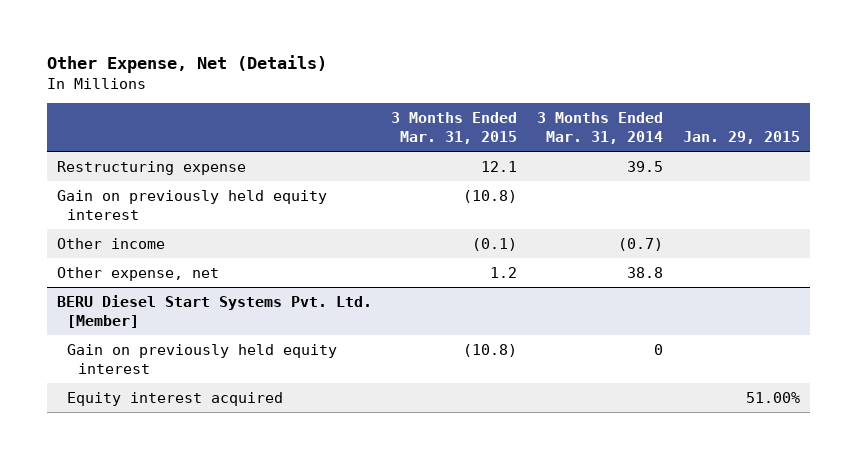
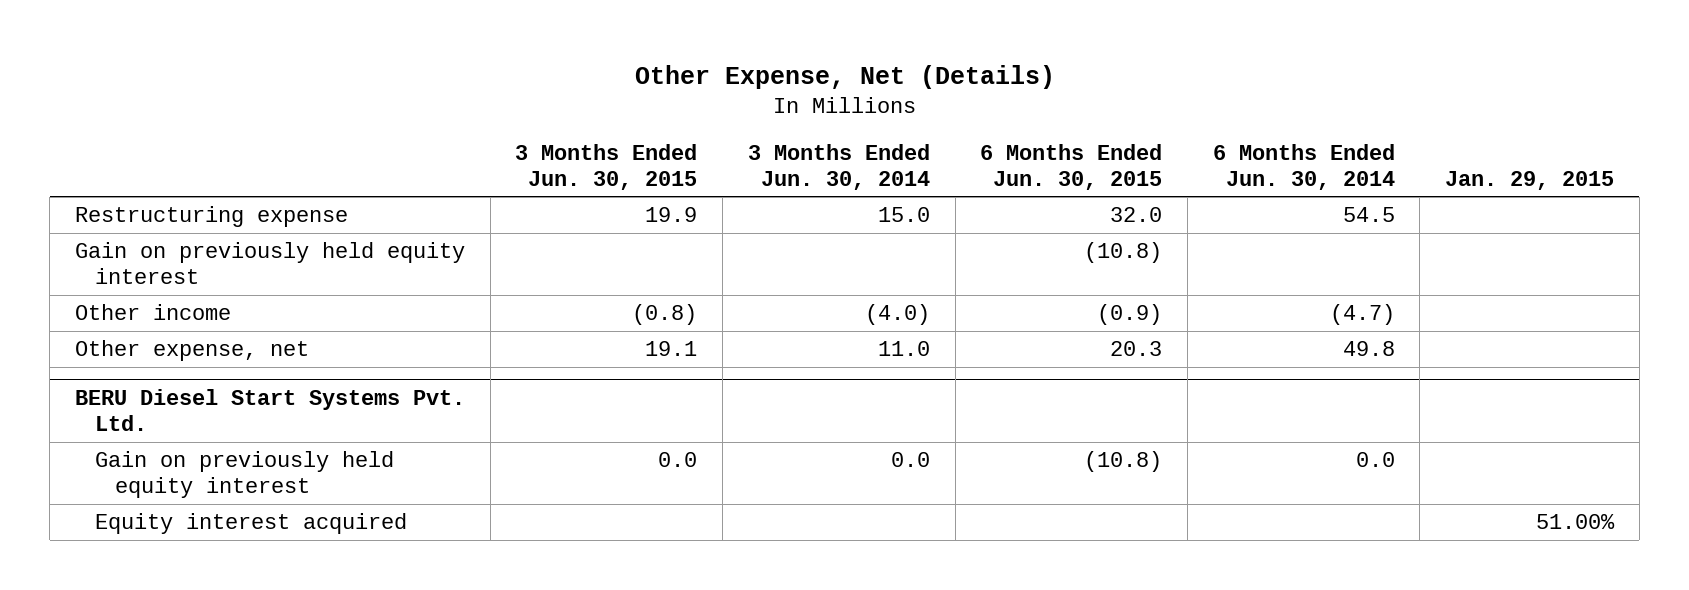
[391,112,518,144] 3 Months Ended Mar. 31, 2015 -> none
[537,112,664,144] 3 Months Ended Mar. 31, 2014 -> none
none -> [515,143,698,190] 3 Months Ended Jun. 30, 2015
none -> [747,143,930,190] 3 Months Ended Jun. 30, 2014
none -> [980,143,1163,190] 6 Months Ended Jun. 30, 2015
none -> [1212,143,1395,190] 6 Months Ended Jun. 30, 2014
[56,294,372,328] BERU Diesel Start Systems Pvt. Ltd. [Member] -> [74,389,465,431] BERU Diesel Start Systems Pvt. Ltd.

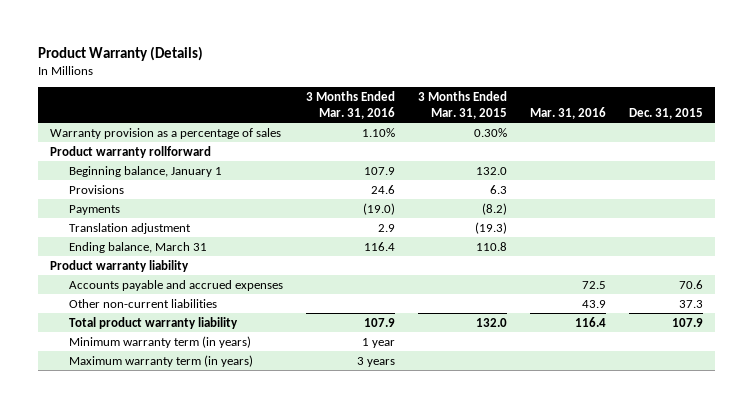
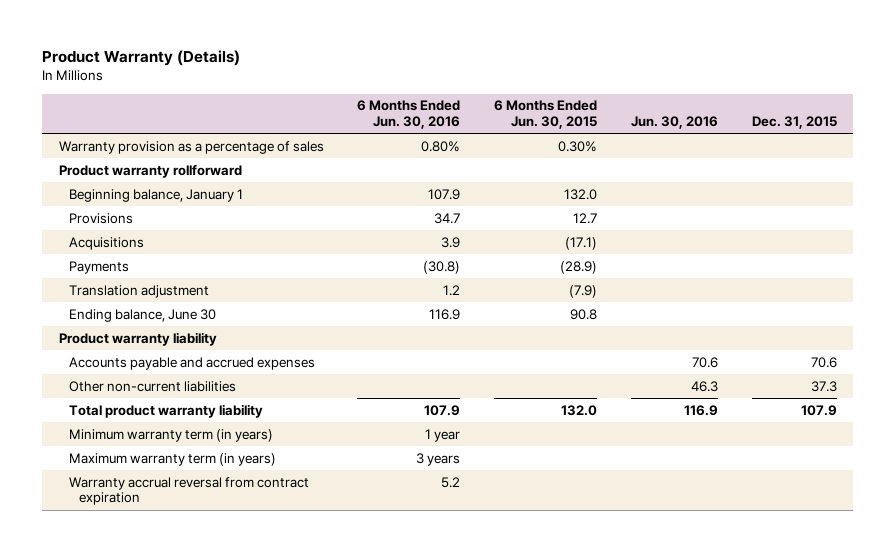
[306,90,396,119] 3 Months Ended Mar. 31, 2016 -> none
[418,90,508,119] 3 Months Ended Mar. 31, 2015 -> none
[530,106,607,119] Mar. 31, 2016 -> none
none -> [357,100,461,130] 6 Months Ended Jun. 30, 2016
none -> [494,100,598,130] 6 Months Ended Jun. 30, 2015
none -> [630,116,718,130] Jun. 30, 2016
none -> [68,236,144,250] Acquisitions
[68,241,207,253] Ending balance, March 31 -> [68,308,216,322] Ending balance, June 30
none -> [68,476,309,506] Warranty accrual reversal from contract expiration

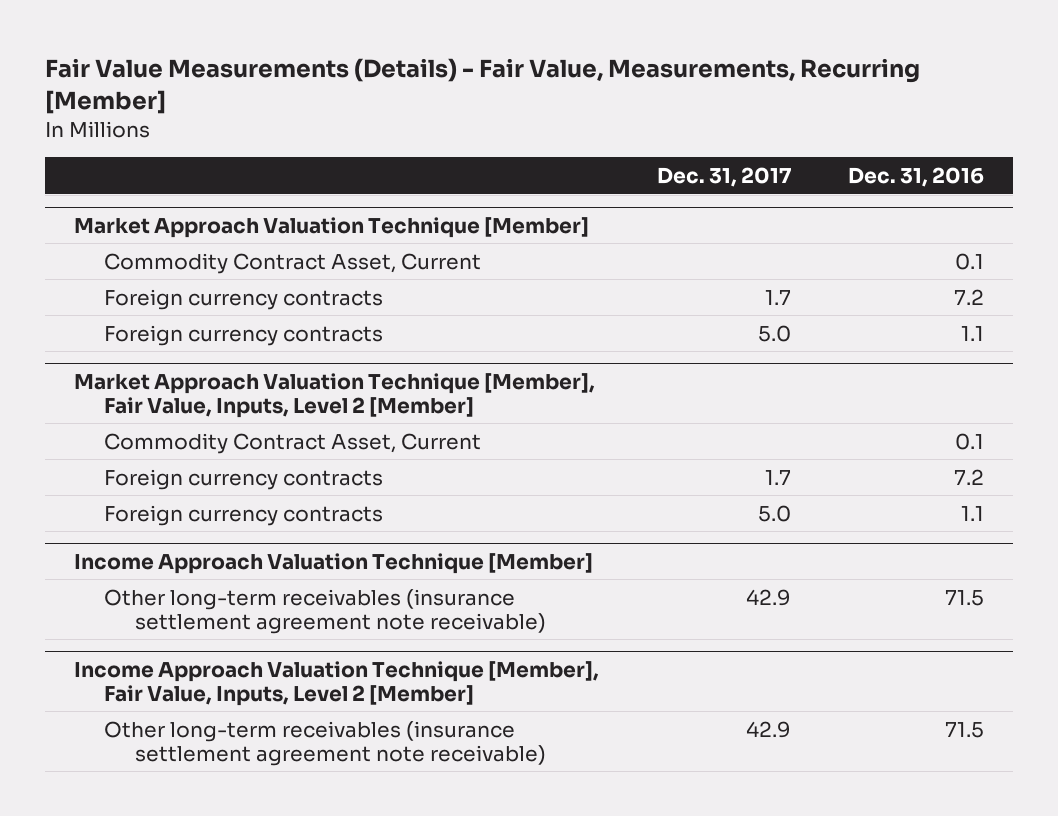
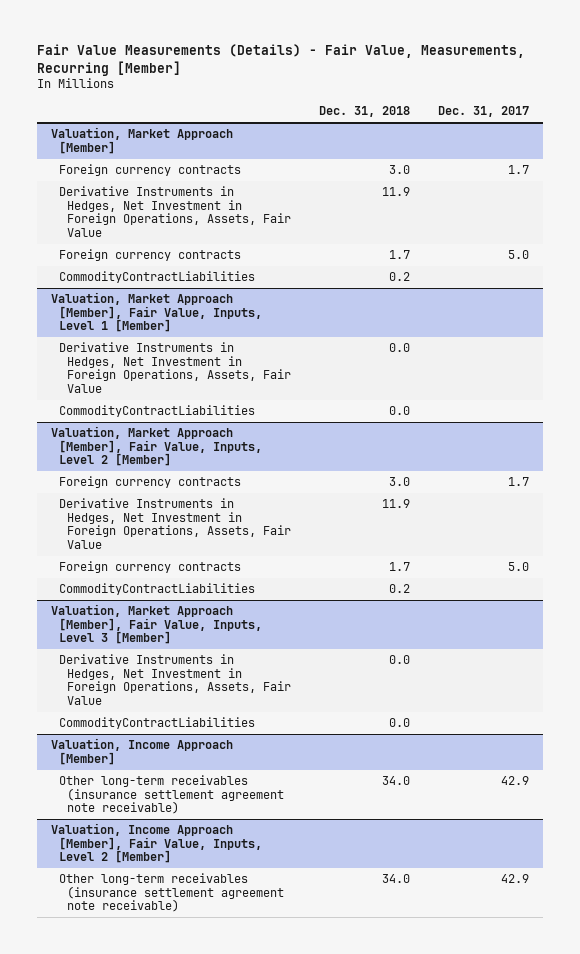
[848,167,985,188] Dec. 31, 2016 -> none
none -> [319,106,411,118] Dec. 31, 2018
[104,252,482,274] Commodity Contract Asset, Current -> none
[74,216,590,238] Market Approach Valuation Technique [Member] -> [51,127,234,154] Valuation, Market Approach [Member]
none -> [59,186,292,237] Derivative Instruments in Hedges, Net Investment in Foreign Operations, Assets, Fair Value
[104,432,482,454] Commodity Contract Asset, Current -> none
none -> [59,271,256,284] CommodityContractLiabilities
none -> [51,292,263,333] Valuation, Market Approach [Member], Fair Value, Inputs, Level 1 [Member]
none -> [59,342,292,393] Derivative Instruments in Hedges, Net Investment in Foreign Operations, Assets, Fair Value
none -> [59,405,256,418] CommodityContractLiabilities
[74,372,596,418] Market Approach Valuation Technique [Member], Fair Value, Inputs, Level 2 [Member] -> [51,426,263,467] Valuation, Market Approach [Member], Fair Value, Inputs, Level 2 [Member]
none -> [59,498,292,549] Derivative Instruments in Hedges, Net Investment in Foreign Operations, Assets, Fair Value
none -> [59,583,256,596] CommodityContractLiabilities
none -> [51,604,263,645] Valuation, Market Approach [Member], Fair Value, Inputs, Level 3 [Member]
none -> [59,654,292,705] Derivative Instruments in Hedges, Net Investment in Foreign Operations, Assets, Fair Value
none -> [59,717,256,730] CommodityContractLiabilities
[74,552,594,574] Income Approach Valuation Technique [Member] -> [51,738,234,765] Valuation, Income Approach [Member]
[74,660,600,706] Income Approach Valuation Technique [Member], Fair Value, Inputs, Level 2 [Member] -> [51,823,263,864] Valuation, Income Approach [Member], Fair Value, Inputs, Level 2 [Member]

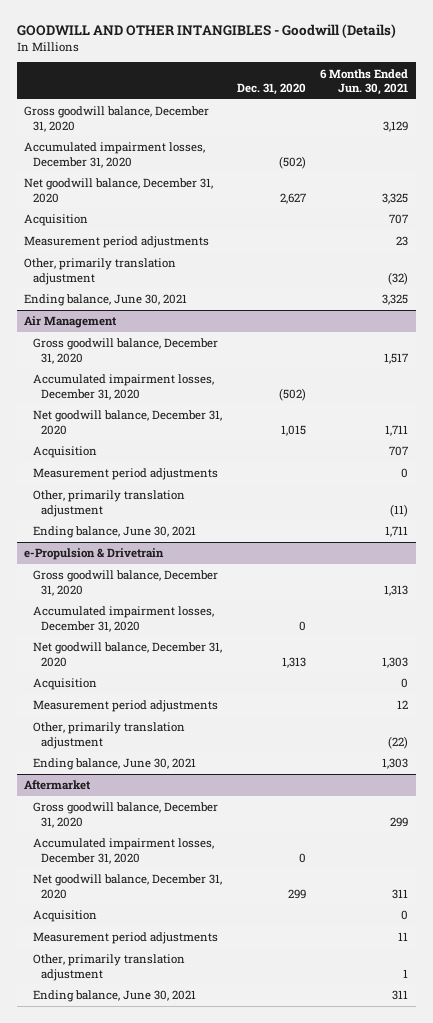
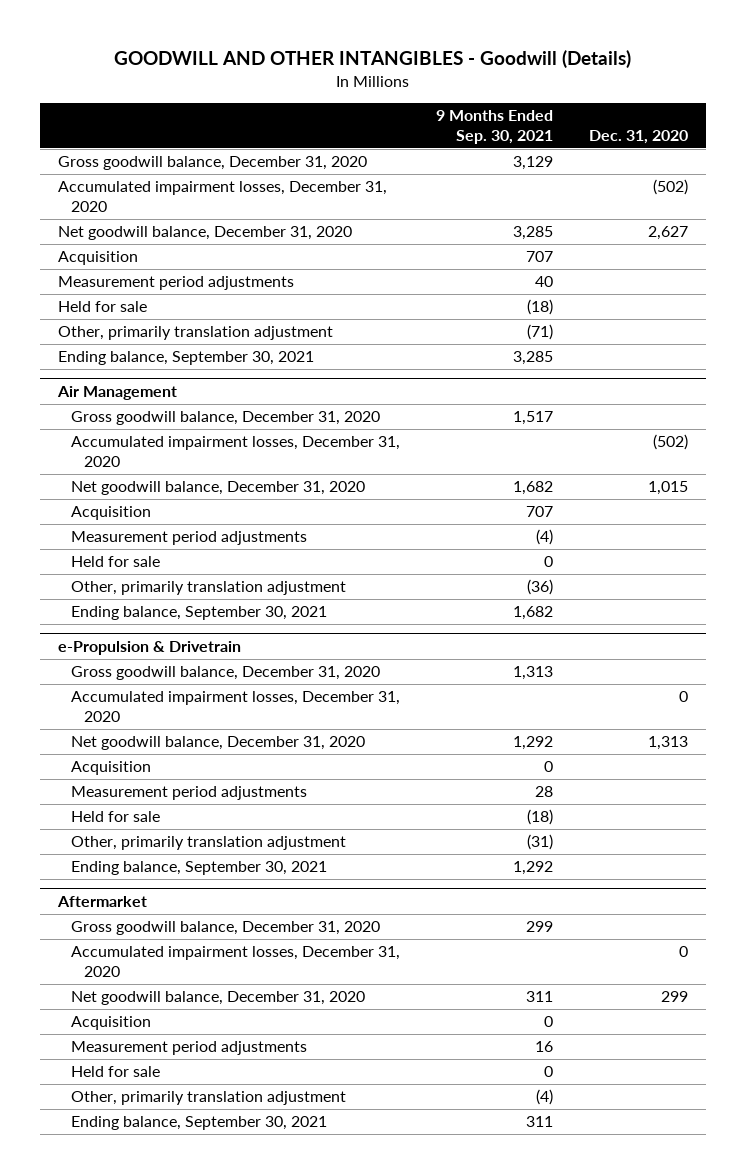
[320,68,409,96] 6 Months Ended Jun. 30, 2021 -> none
none -> [436,110,554,145] 9 Months Ended Sep. 30, 2021
none -> [58,301,148,313] Held for sale
[24,294,188,307] Ending balance, June 30, 2021 -> [58,351,315,366] Ending balance, September 30, 2021
none -> [70,556,160,568] Held for sale
[32,526,196,539] Ending balance, June 30, 2021 -> [70,606,327,621] Ending balance, September 30, 2021
none -> [70,811,160,823] Held for sale
[32,758,196,771] Ending balance, June 30, 2021 -> [70,861,327,876] Ending balance, September 30, 2021
none -> [70,1066,160,1078] Held for sale
[32,990,196,1003] Ending balance, June 30, 2021 -> [70,1116,327,1131] Ending balance, September 30, 2021

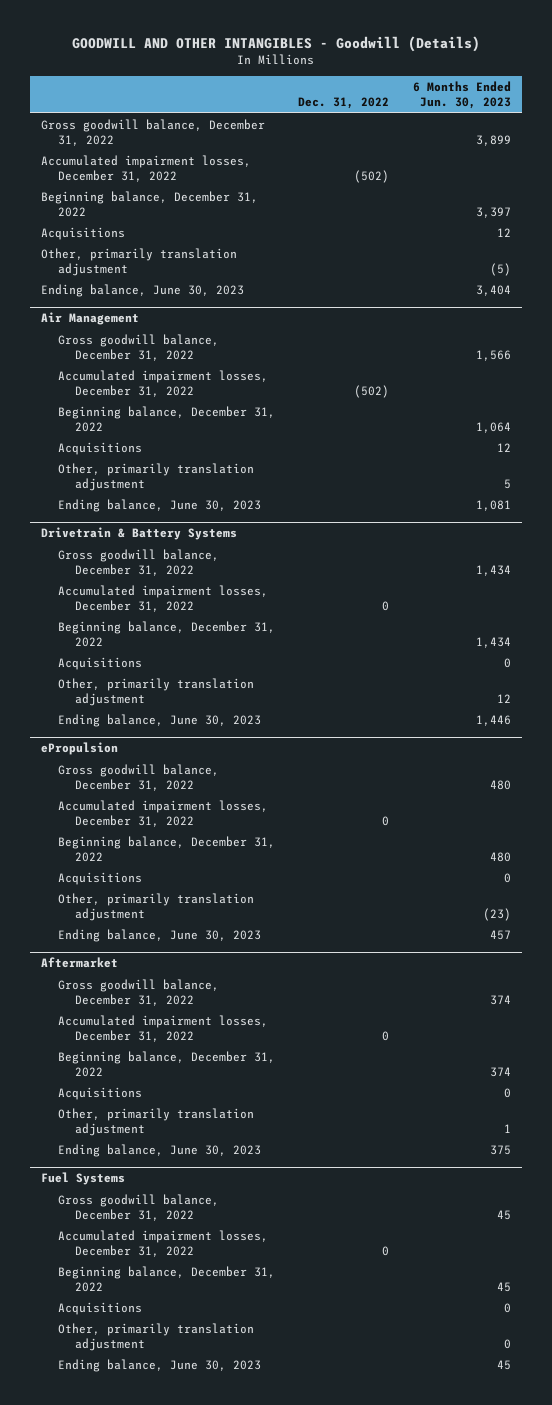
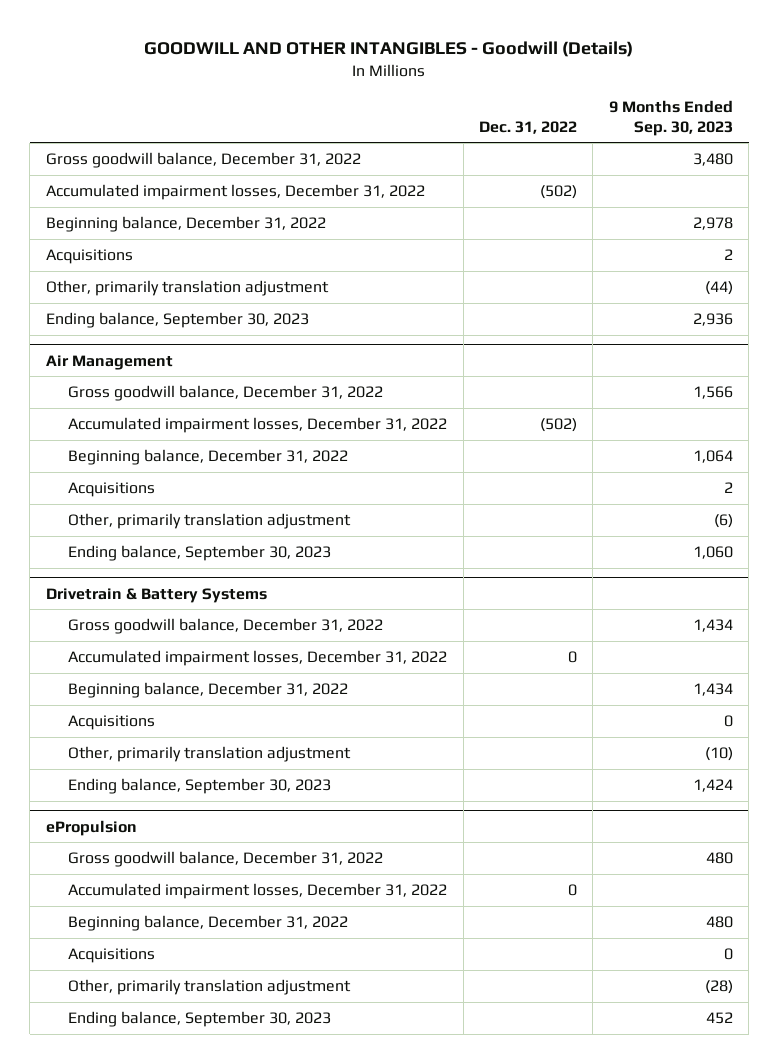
[412,81,511,110] 6 Months Ended Jun. 30, 2023 -> none
none -> [608,100,733,136] 9 Months Ended Sep. 30, 2023
[41,283,245,297] Ending balance, June 30, 2023 -> [45,311,309,328] Ending balance, September 30, 2023
[57,498,261,512] Ending balance, June 30, 2023 -> [68,544,332,561] Ending balance, September 30, 2023
[57,713,261,727] Ending balance, June 30, 2023 -> [68,777,332,794] Ending balance, September 30, 2023
[41,957,119,969] Aftermarket -> none
[57,978,219,1006] Gross goodwill balance, December 31, 2022 -> none
[57,1014,268,1042] Accumulated impairment losses, December 31, 2022 -> none
[57,1050,275,1077] Beginning balance, December 31, 2022 -> none
[57,1086,142,1100] Acquisitions -> none
[57,1107,254,1136] Other, primarily translation adjustment -> none
[57,1143,261,1157] Ending balance, June 30, 2023 -> none
[41,1172,126,1186] Fuel Systems -> none
[57,1193,219,1221] Gross goodwill balance, December 31, 2022 -> none
[57,1229,268,1257] Accumulated impairment losses, December 31, 2022 -> none
[57,1265,275,1292] Beginning balance, December 31, 2022 -> none
[57,1301,142,1315] Acquisitions -> none
[57,1322,254,1351] Other, primarily translation adjustment -> none
[57,1358,261,1372] Ending balance, June 30, 2023 -> none
[57,928,261,942] Ending balance, June 30, 2023 -> [68,1010,332,1027] Ending balance, September 30, 2023

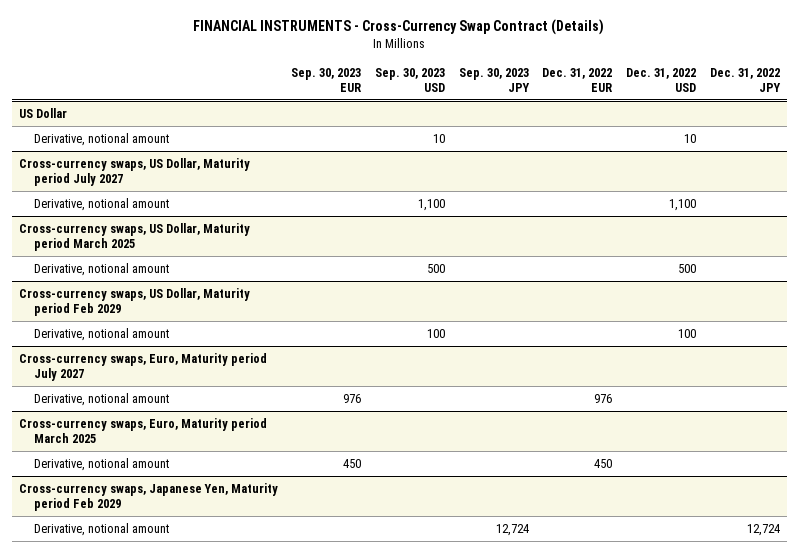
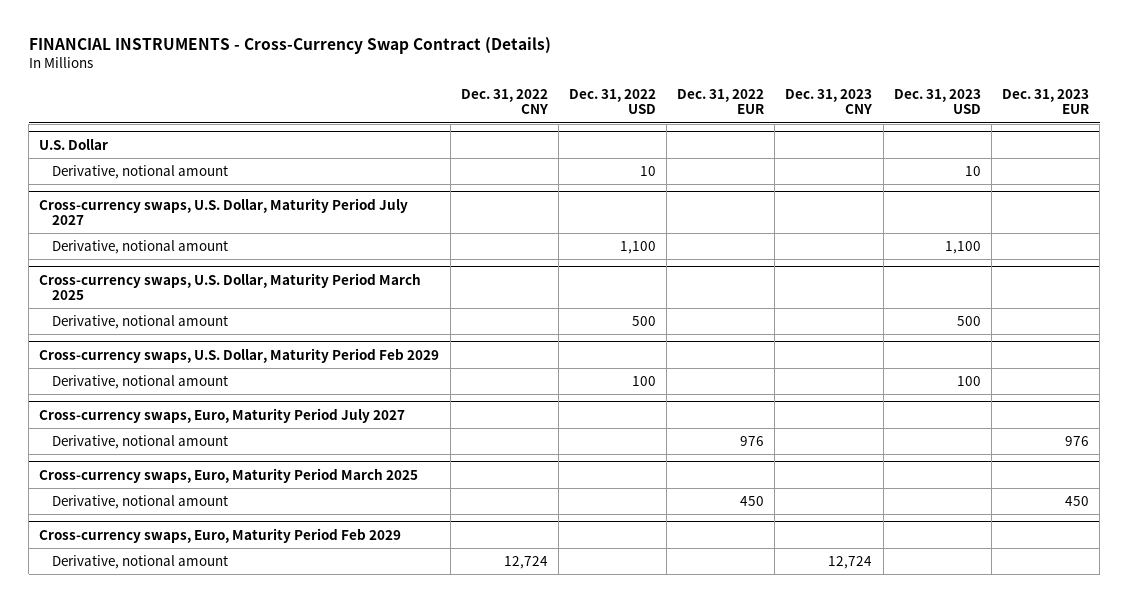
[291,67,362,92] Sep. 30, 2023 EUR -> none
[375,67,446,92] Sep. 30, 2023 USD -> none
[458,67,530,92] Sep. 30, 2023 JPY -> none
[709,67,781,92] Dec. 31, 2022 JPY -> none
none -> [460,88,548,115] Dec. 31, 2022 CNY
none -> [785,88,873,115] Dec. 31, 2023 CNY
none -> [893,88,981,115] Dec. 31, 2023 USD
none -> [1001,88,1089,115] Dec. 31, 2023 EUR
[18,107,67,118] US Dollar -> [39,138,109,150] U.S. Dollar
[18,157,250,186] Cross-currency swaps, US Dollar, Maturity period July 2027 -> [39,197,409,226] Cross-currency swaps, U.S. Dollar, Maturity Period July 2027
[18,222,250,251] Cross-currency swaps, US Dollar, Maturity period March 2025 -> [39,272,422,301] Cross-currency swaps, U.S. Dollar, Maturity Period March 2025
[18,287,250,316] Cross-currency swaps, US Dollar, Maturity period Feb 2029 -> [39,347,440,363] Cross-currency swaps, U.S. Dollar, Maturity Period Feb 2029
[18,352,267,381] Cross-currency swaps, Euro, Maturity period July 2027 -> [39,407,406,423] Cross-currency swaps, Euro, Maturity Period July 2027
[18,417,267,443] Cross-currency swaps, Euro, Maturity period March 2025 -> [39,467,419,483] Cross-currency swaps, Euro, Maturity Period March 2025
[18,482,278,511] Cross-currency swaps, Japanese Yen, Maturity period Feb 2029 -> [39,527,402,543] Cross-currency swaps, Euro, Maturity Period Feb 2029

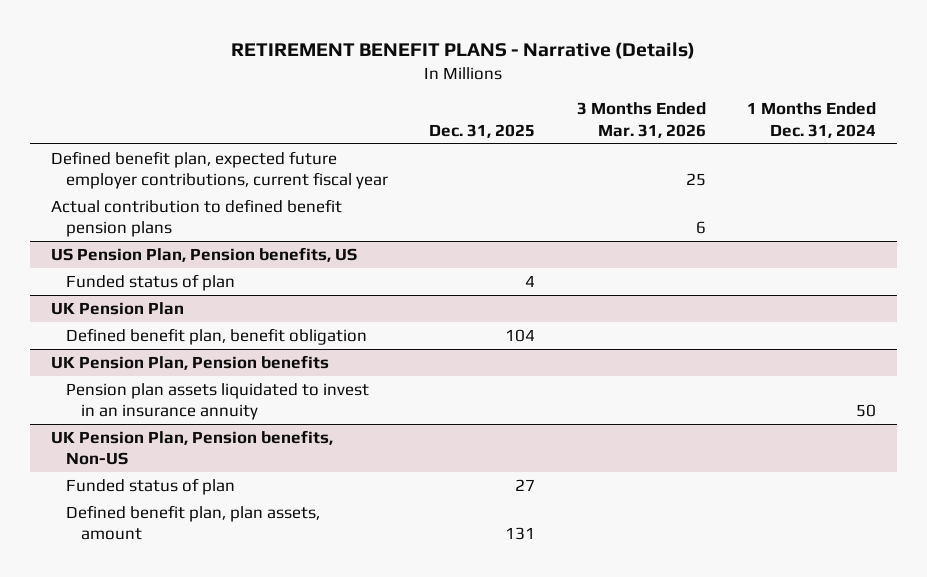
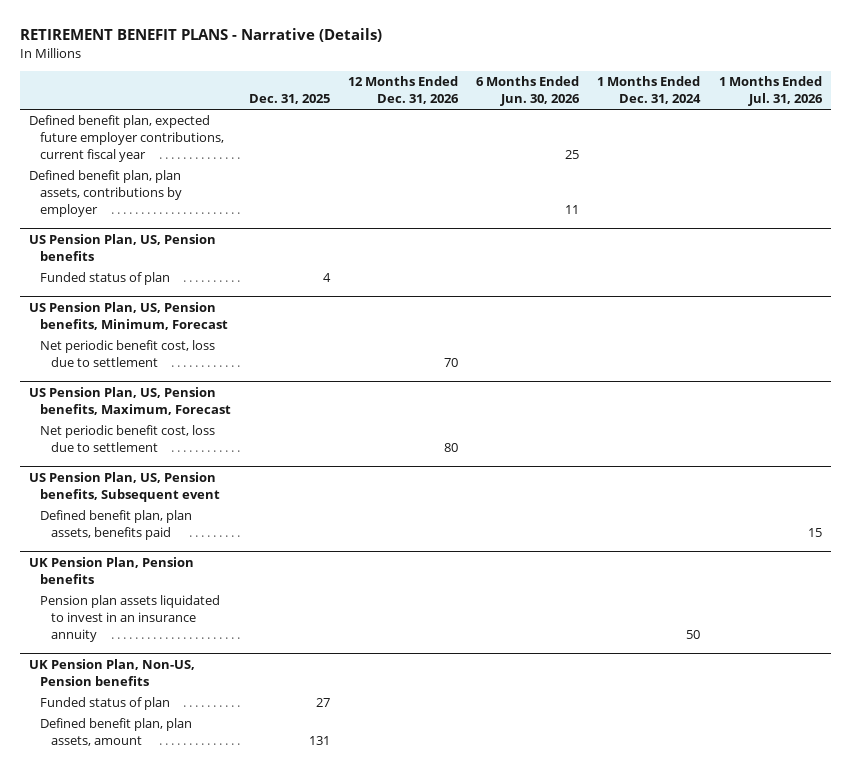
[576,102,706,138] 3 Months Ended Mar. 31, 2026 -> none
none -> [348,76,460,105] 12 Months Ended Dec. 31, 2026
none -> [476,76,581,107] 6 Months Ended Jun. 30, 2026
none -> [718,76,823,107] 1 Months Ended Jul. 31, 2026
[50,198,342,238] Actual contribution to defined benefit pension plans -> [28,170,182,218] Defined benefit plan, plan assets, contributions by employer
[50,246,357,262] US Pension Plan, Pension benefits, US -> [28,233,216,261] US Pension Plan, US, Pension benefits
[50,301,184,315] UK Pension Plan -> none
[66,327,368,345] Defined benefit plan, benefit obligation -> none
none -> [28,301,228,330] US Pension Plan, US, Pension benefits, Minimum, Forecast
none -> [39,340,215,368] Net periodic benefit cost, loss due to settlement
none -> [28,386,231,415] US Pension Plan, US, Pension benefits, Maximum, Forecast
none -> [39,425,215,453] Net periodic benefit cost, loss due to settlement
none -> [28,471,220,502] US Pension Plan, US, Pension benefits, Subsequent event
none -> [39,510,192,541] Defined benefit plan, plan assets, benefits paid
[50,429,333,466] UK Pension Plan, Pension benefits, Non-US -> [28,658,195,686] UK Pension Plan, Non-US, Pension benefits

